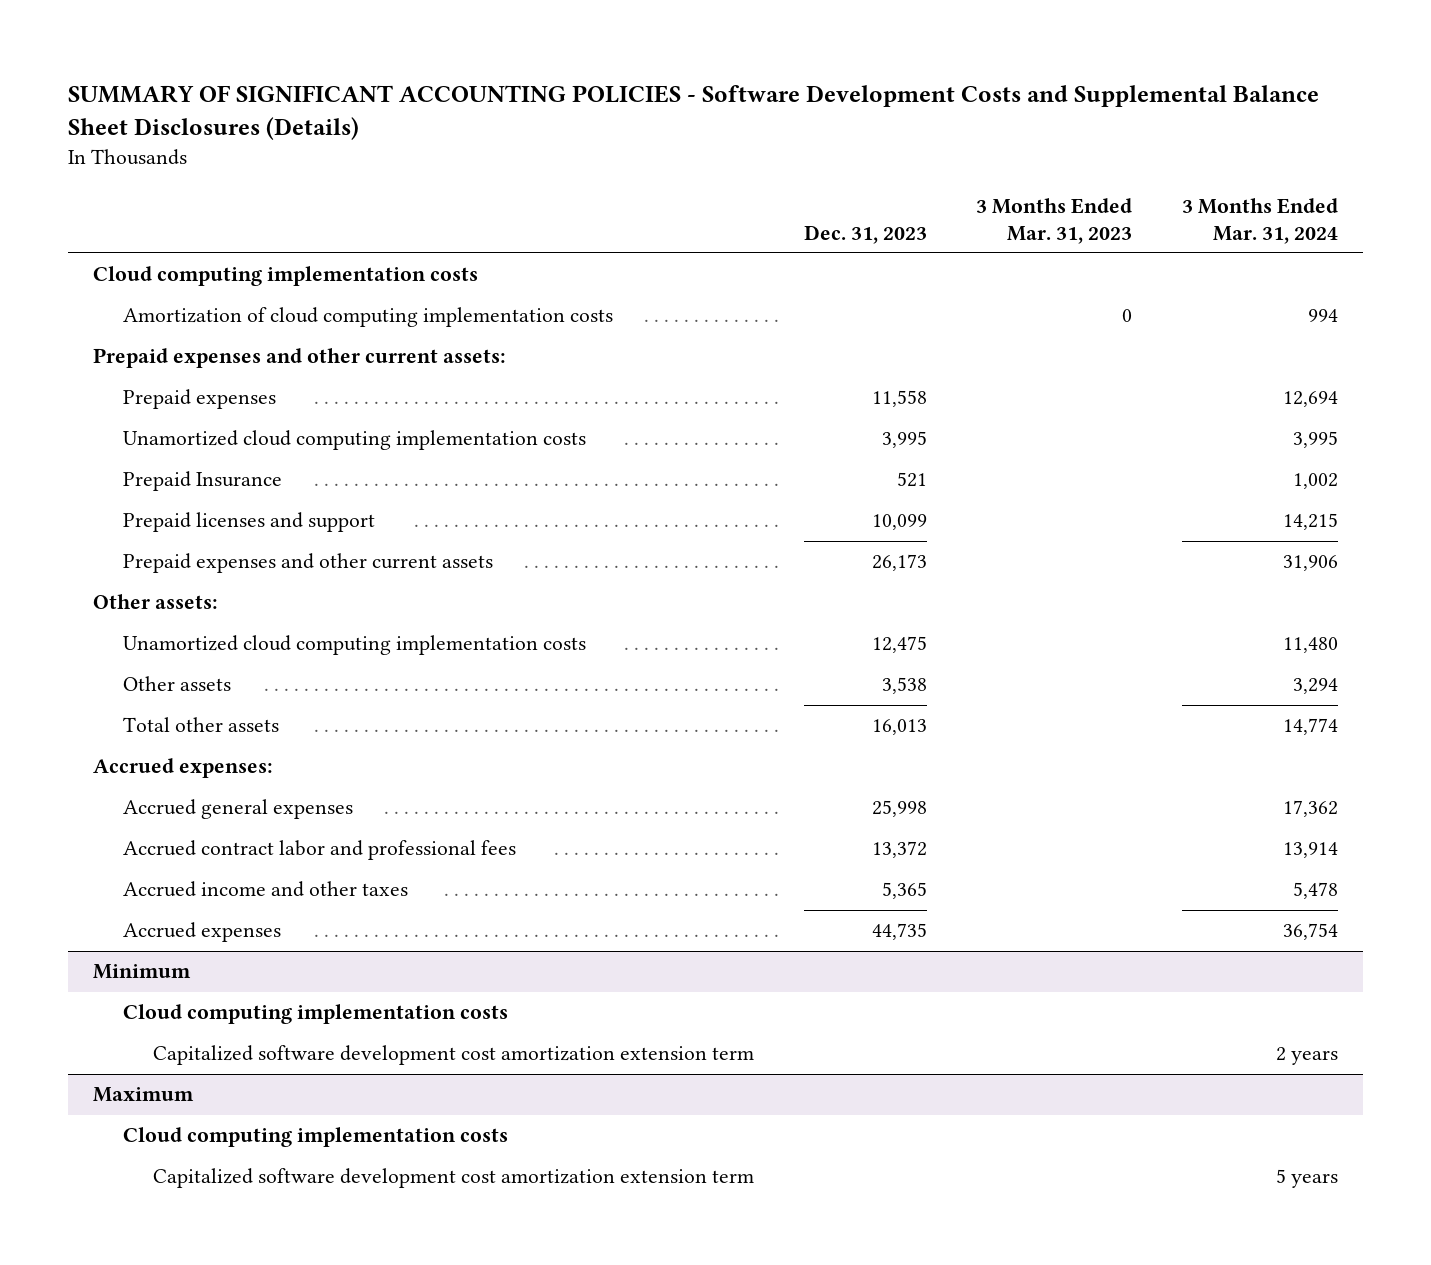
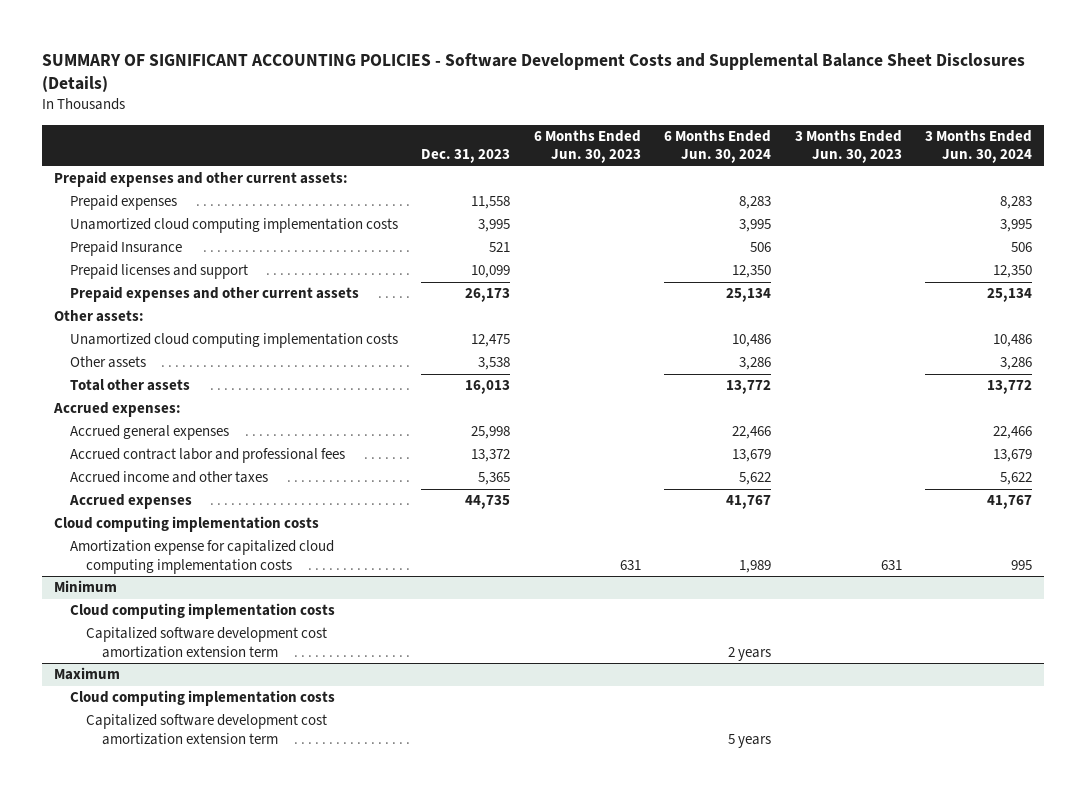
[976,197,1133,244] 3 Months Ended Mar. 31, 2023 -> none
[1181,197,1338,244] 3 Months Ended Mar. 31, 2024 -> none
none -> [533,129,641,164] 6 Months Ended Jun. 30, 2023
none -> [664,129,772,164] 6 Months Ended Jun. 30, 2024
none -> [794,129,902,164] 3 Months Ended Jun. 30, 2023
none -> [925,129,1033,164] 3 Months Ended Jun. 30, 2024
[123,307,614,328] Amortization of cloud computing implementation costs -> none
[93,266,479,287] Cloud computing implementation costs -> [53,516,319,533] Cloud computing implementation costs
none -> [69,540,334,574] Amortization expense for capitalized cloud computing implementation costs

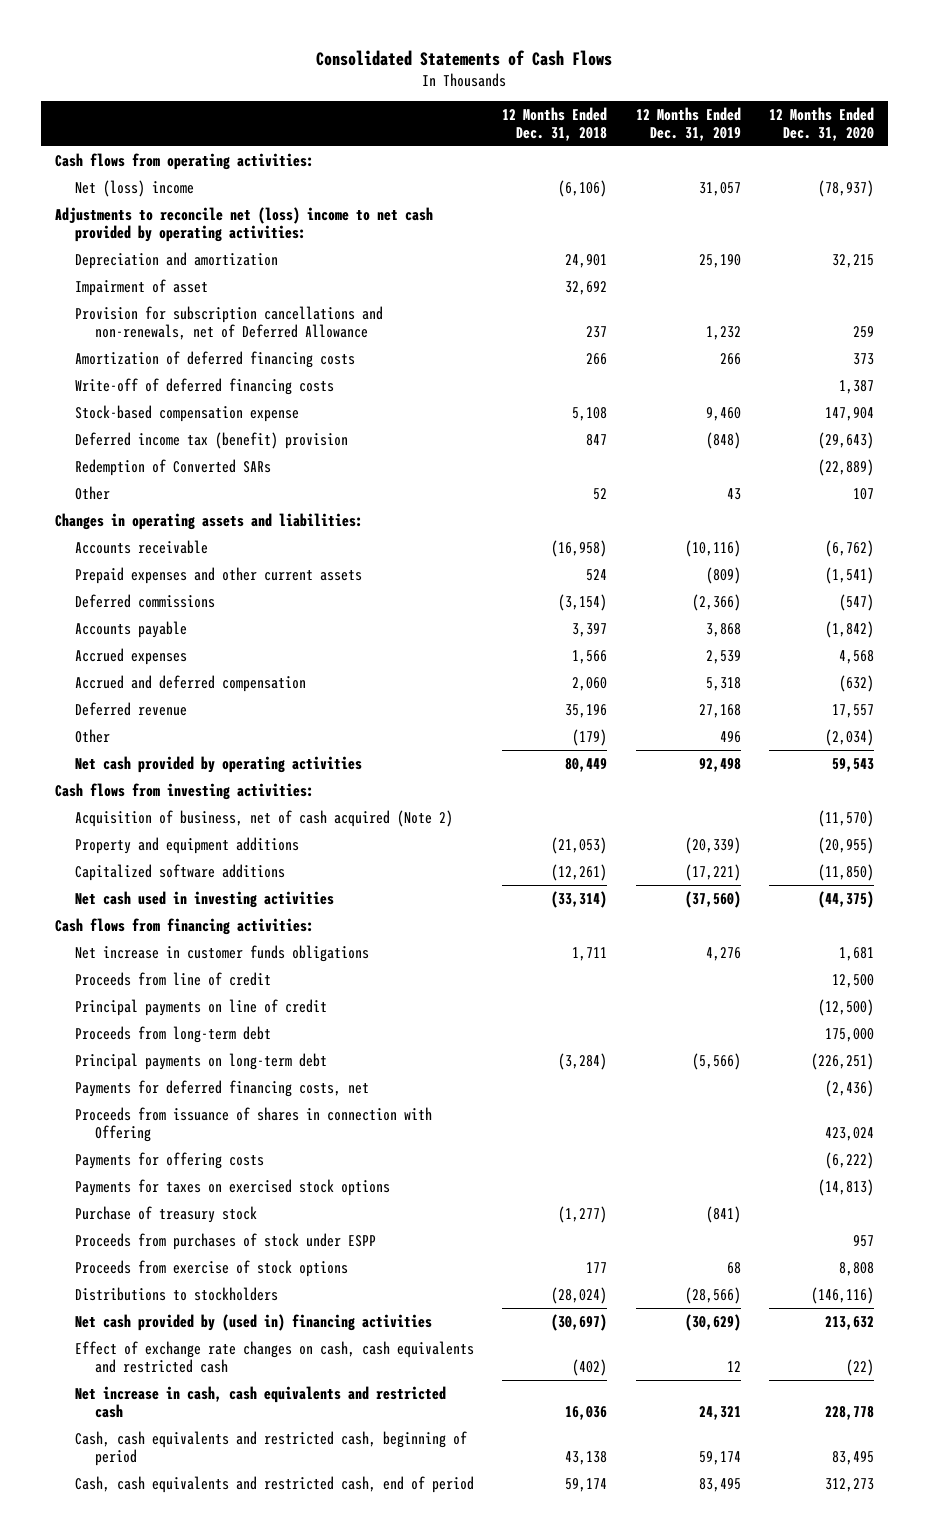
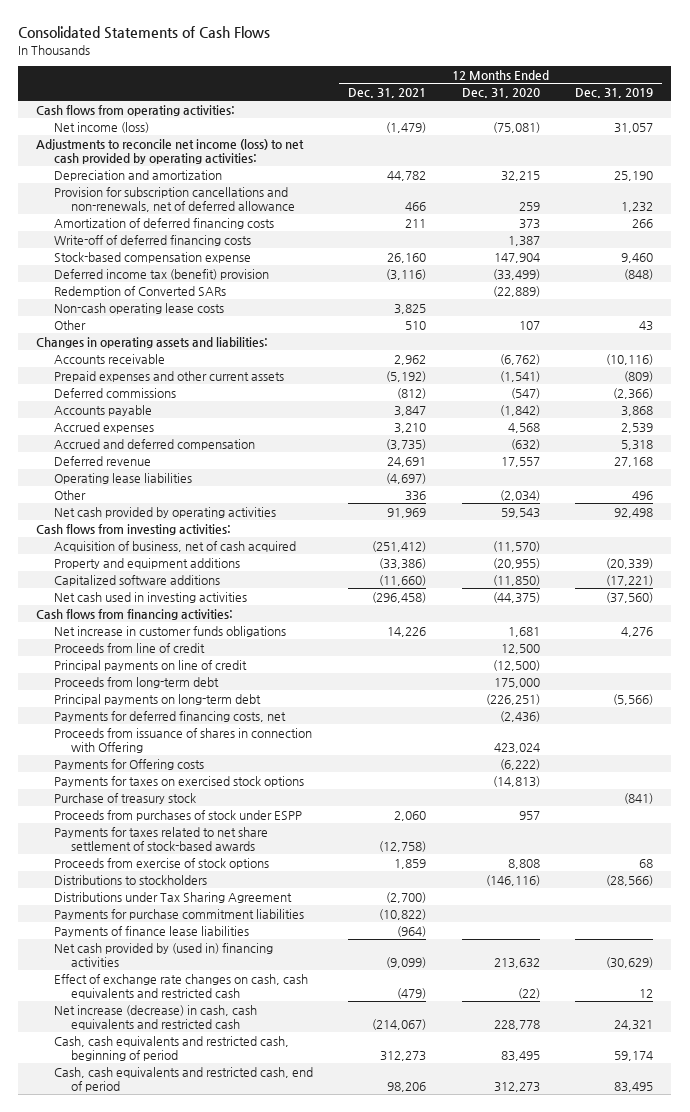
[502,106,608,142] 12 Months Ended Dec. 31, 2018 -> none
none -> [348,88,427,99] Dec. 31, 2021
[74,179,194,197] Net (loss) income -> [53,121,149,133] Net income (loss)
[818,179,875,197] (78,937) -> [492,121,540,133] (75,081)
[54,206,433,243] Adjustments to reconcile net (loss) income to net cash provided by operating activities: -> [36,138,305,164] Adjustments to reconcile net income (loss) to net cash provided by operating activities:
[74,278,208,296] Impairment of asset -> none
[74,305,383,341] Provision for subscription cancellations and non-renewals, net of Deferred Allowance -> [53,186,295,212] Provision for subscription cancellations and non-renewals, net of deferred allowance
[818,431,875,449] (29,643) -> [492,268,540,280] (33,499)
none -> [53,302,224,314] Non-cash operating lease costs
none -> [53,472,192,484] Operating lease liabilities
[74,809,453,827] Acquisition of business, net of cash acquired (Note 2) -> [53,540,296,552] Acquisition of business, net of cash acquired
[74,1151,264,1169] Payments for offering costs -> [53,758,204,770] Payments for Offering costs
none -> [53,826,268,851] Payments for taxes related to net share settlement of stock-based awards
none -> [53,891,292,903] Distributions under Tax Sharing Agreement
none -> [53,908,304,920] Payments for purchase commitment liabilities
none -> [53,925,249,937] Payments of finance lease liabilities
[74,1385,446,1419] Net increase in cash, cash equivalents and restricted cash -> [53,1004,257,1030] Net increase (decrease) in cash, cash equivalents and restricted cash

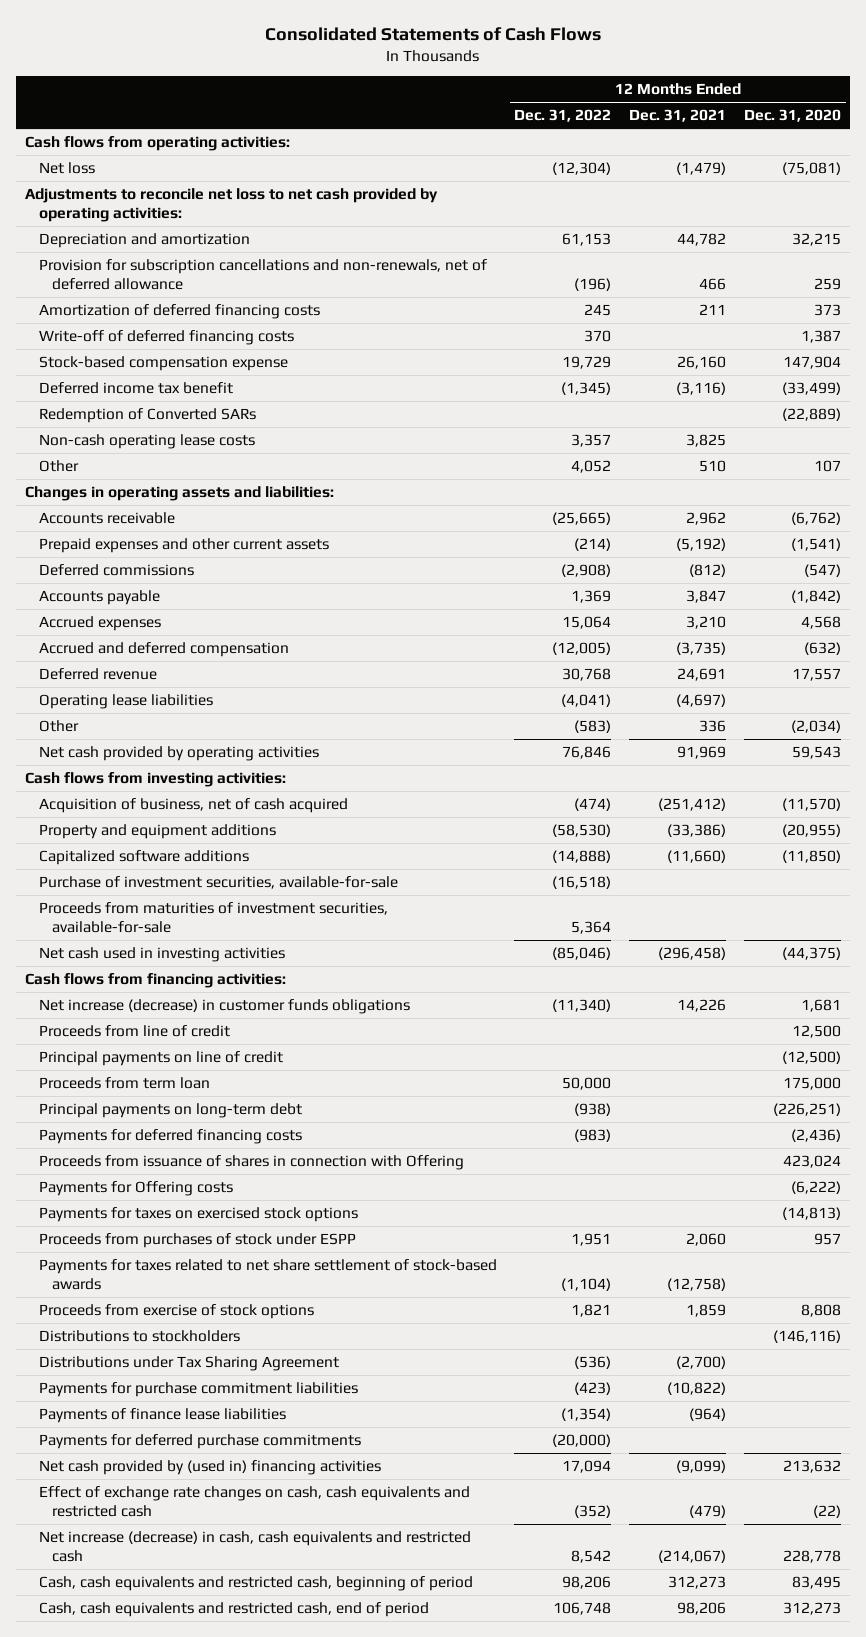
[575,88,654,99] Dec. 31, 2019 -> none
none -> [514,109,612,123] Dec. 31, 2022
[53,121,149,133] Net income (loss) -> [38,162,95,175] Net loss
[36,138,305,164] Adjustments to reconcile net income (loss) to net cash provided by operating activities: -> [24,188,438,223] Adjustments to reconcile net loss to net cash provided by operating activities:
[53,268,269,280] Deferred income tax (benefit) provision -> [38,382,233,395] Deferred income tax benefit
none -> [38,876,398,890] Purchase of investment securities, available-for-sale
none -> [38,902,388,934] Proceeds from maturities of investment securities, available-for-sale
[53,625,286,637] Net increase in customer funds obligations -> [38,999,410,1015] Net increase (decrease) in customer funds obligations
[53,676,219,688] Proceeds from long-term debt -> [38,1077,210,1090] Proceeds from term loan
[53,710,286,722] Payments for deferred financing costs, net -> [38,1129,302,1145] Payments for deferred financing costs
[53,792,196,804] Purchase of treasury stock -> none
none -> [38,1434,361,1450] Payments for deferred purchase commitments

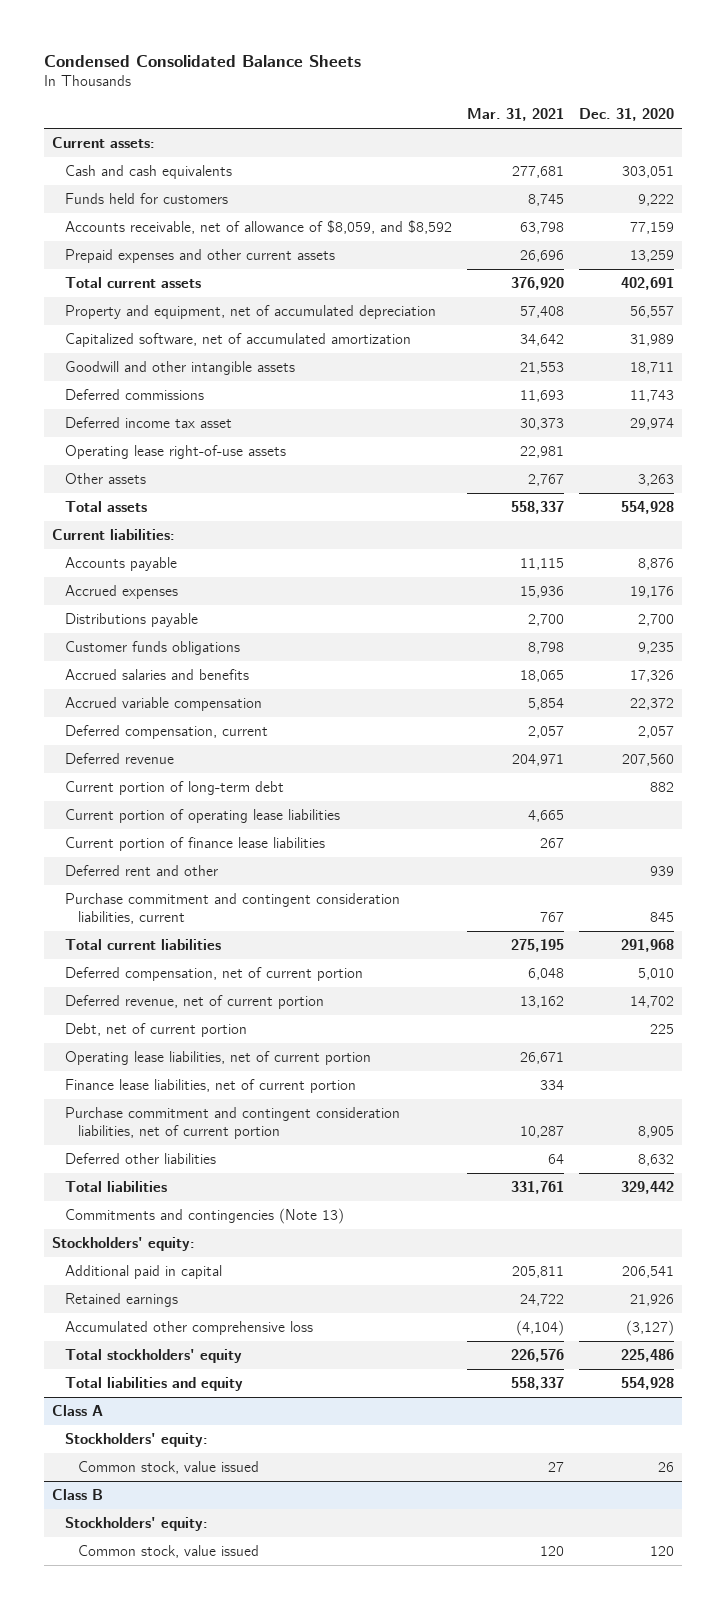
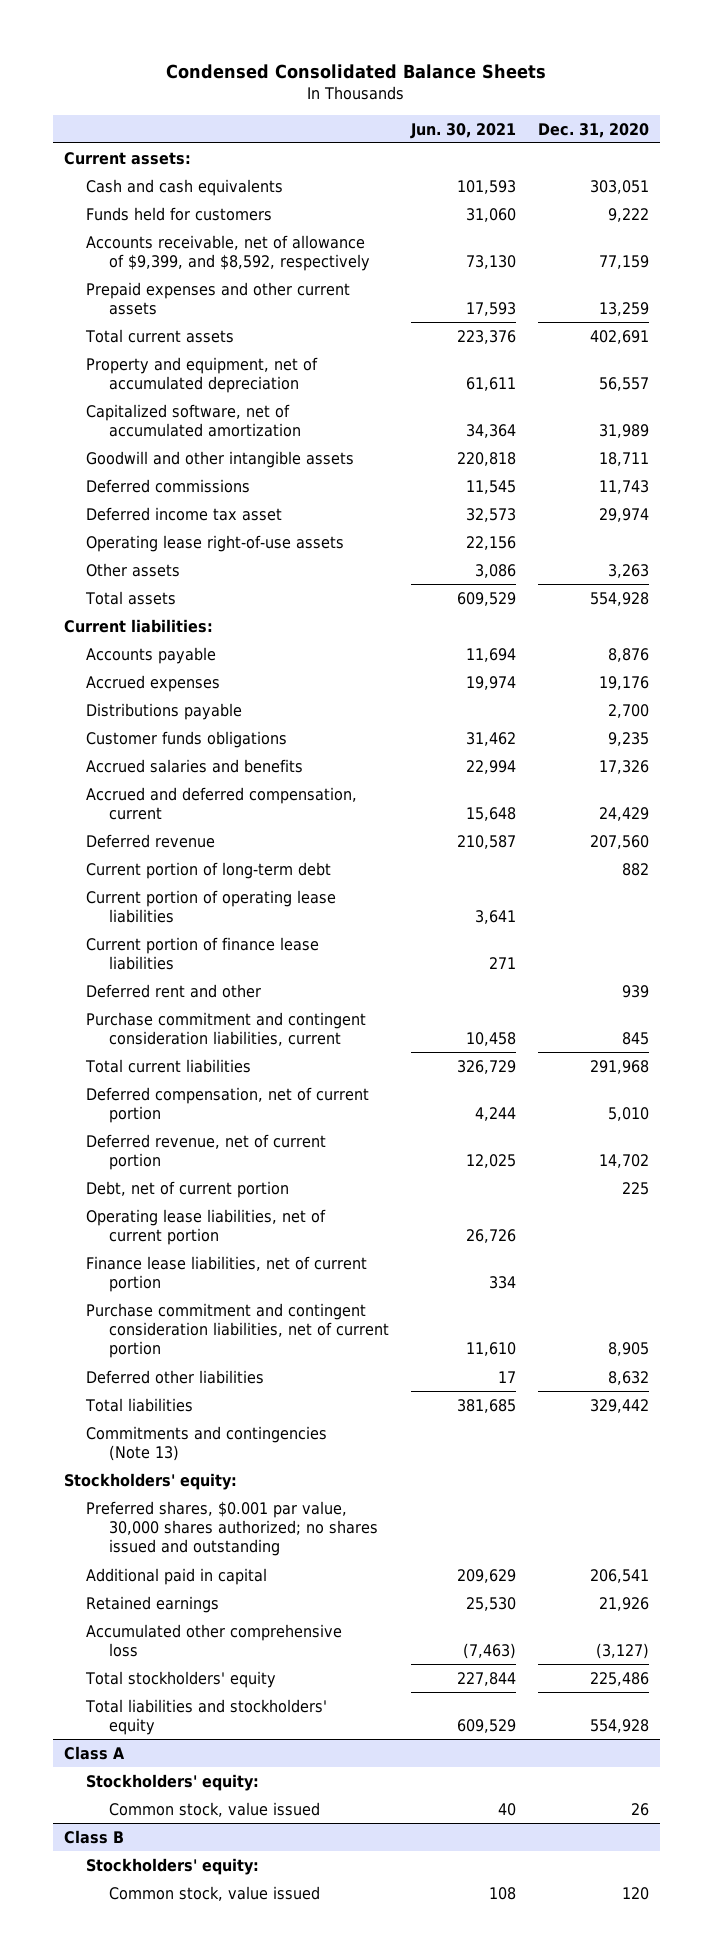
[467,108,565,122] Mar. 31, 2021 -> none
none -> [409,122,516,139] Jun. 30, 2021
[65,219,453,234] Accounts receivable, net of allowance of $8,059, and $8,592 -> [86,234,370,272] Accounts receivable, net of allowance of $9,399, and $8,592, respectively
[65,724,269,739] Deferred compensation, current -> none
[65,696,263,711] Accrued variable compensation -> [86,786,358,821] Accrued and deferred compensation, current
[630,697,675,710] 22,372 -> [598,807,649,822] 24,429
none -> [86,1500,378,1557] Preferred shares, $0.001 par value, 30,000 shares authorized; no shares issued and outstanding
[65,1376,244,1391] Total liabilities and equity -> [85,1698,328,1736] Total liabilities and stockholders' equity

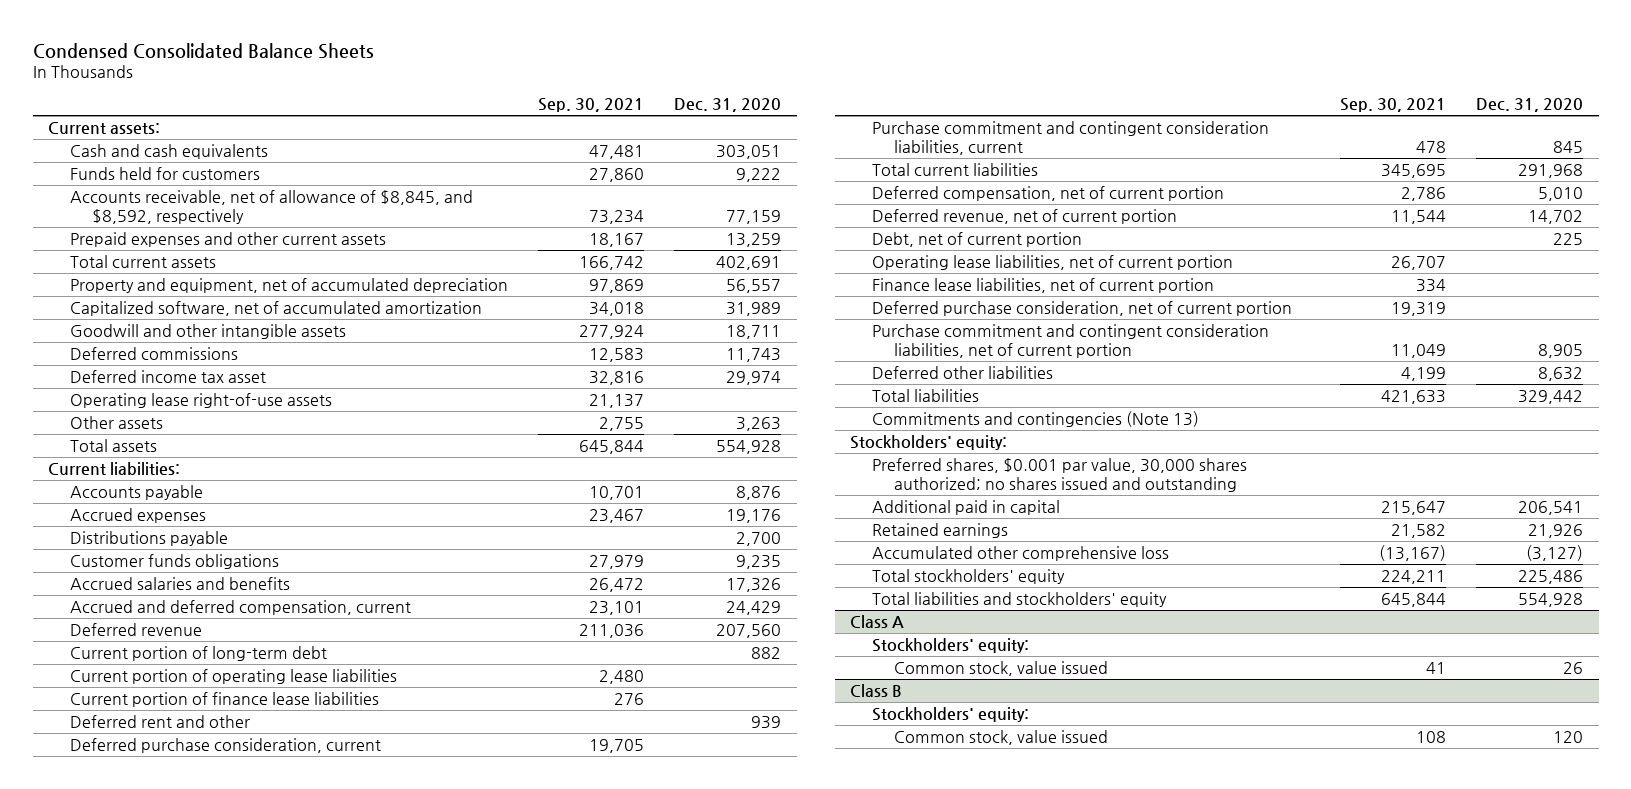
[409,122,516,139] Jun. 30, 2021 -> none
none -> [538,98,645,113] Sep. 30, 2021
[86,234,370,272] Accounts receivable, net of allowance of $9,399, and $8,592, respectively -> [69,189,473,224] Accounts receivable, net of allowance of $8,845, and $8,592, respectively
none -> [69,737,381,753] Deferred purchase consideration, current
none -> [871,300,1292,316] Deferred purchase consideration, net of current portion

